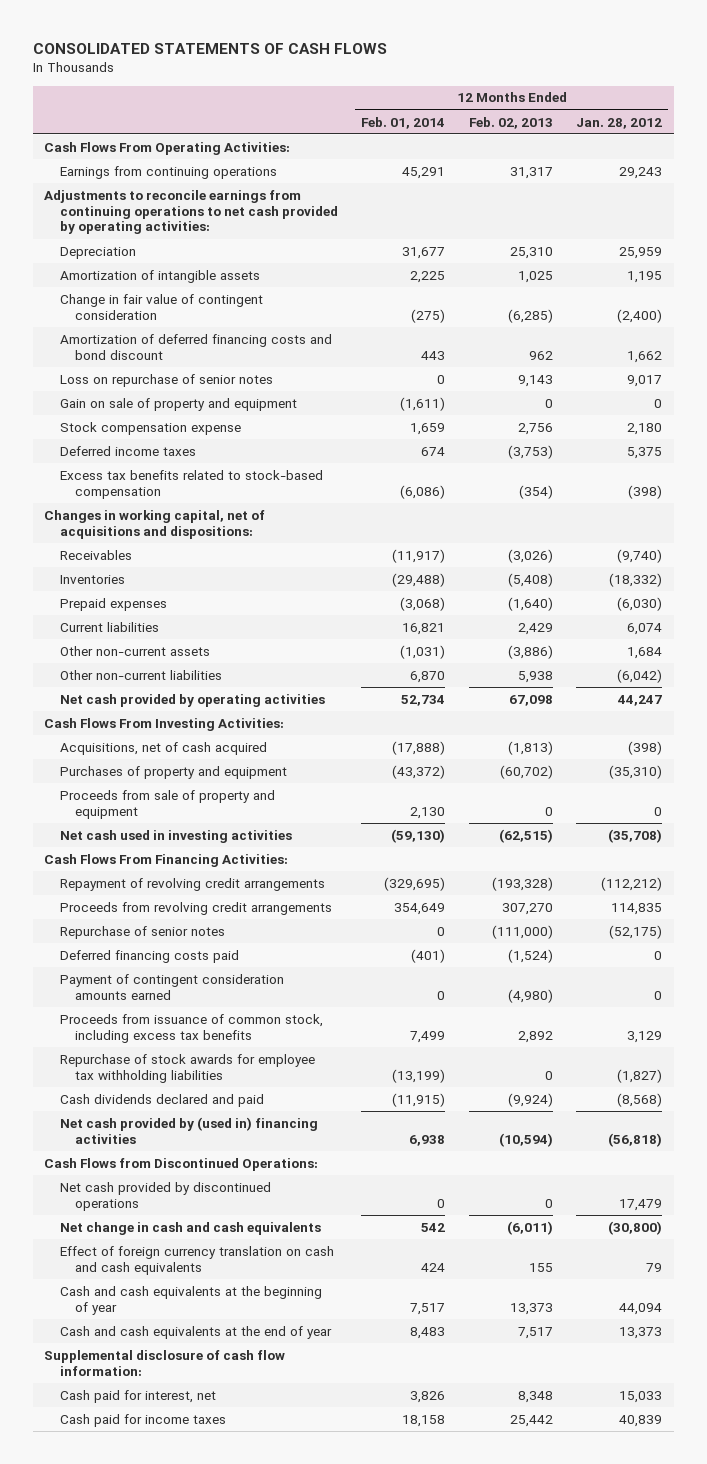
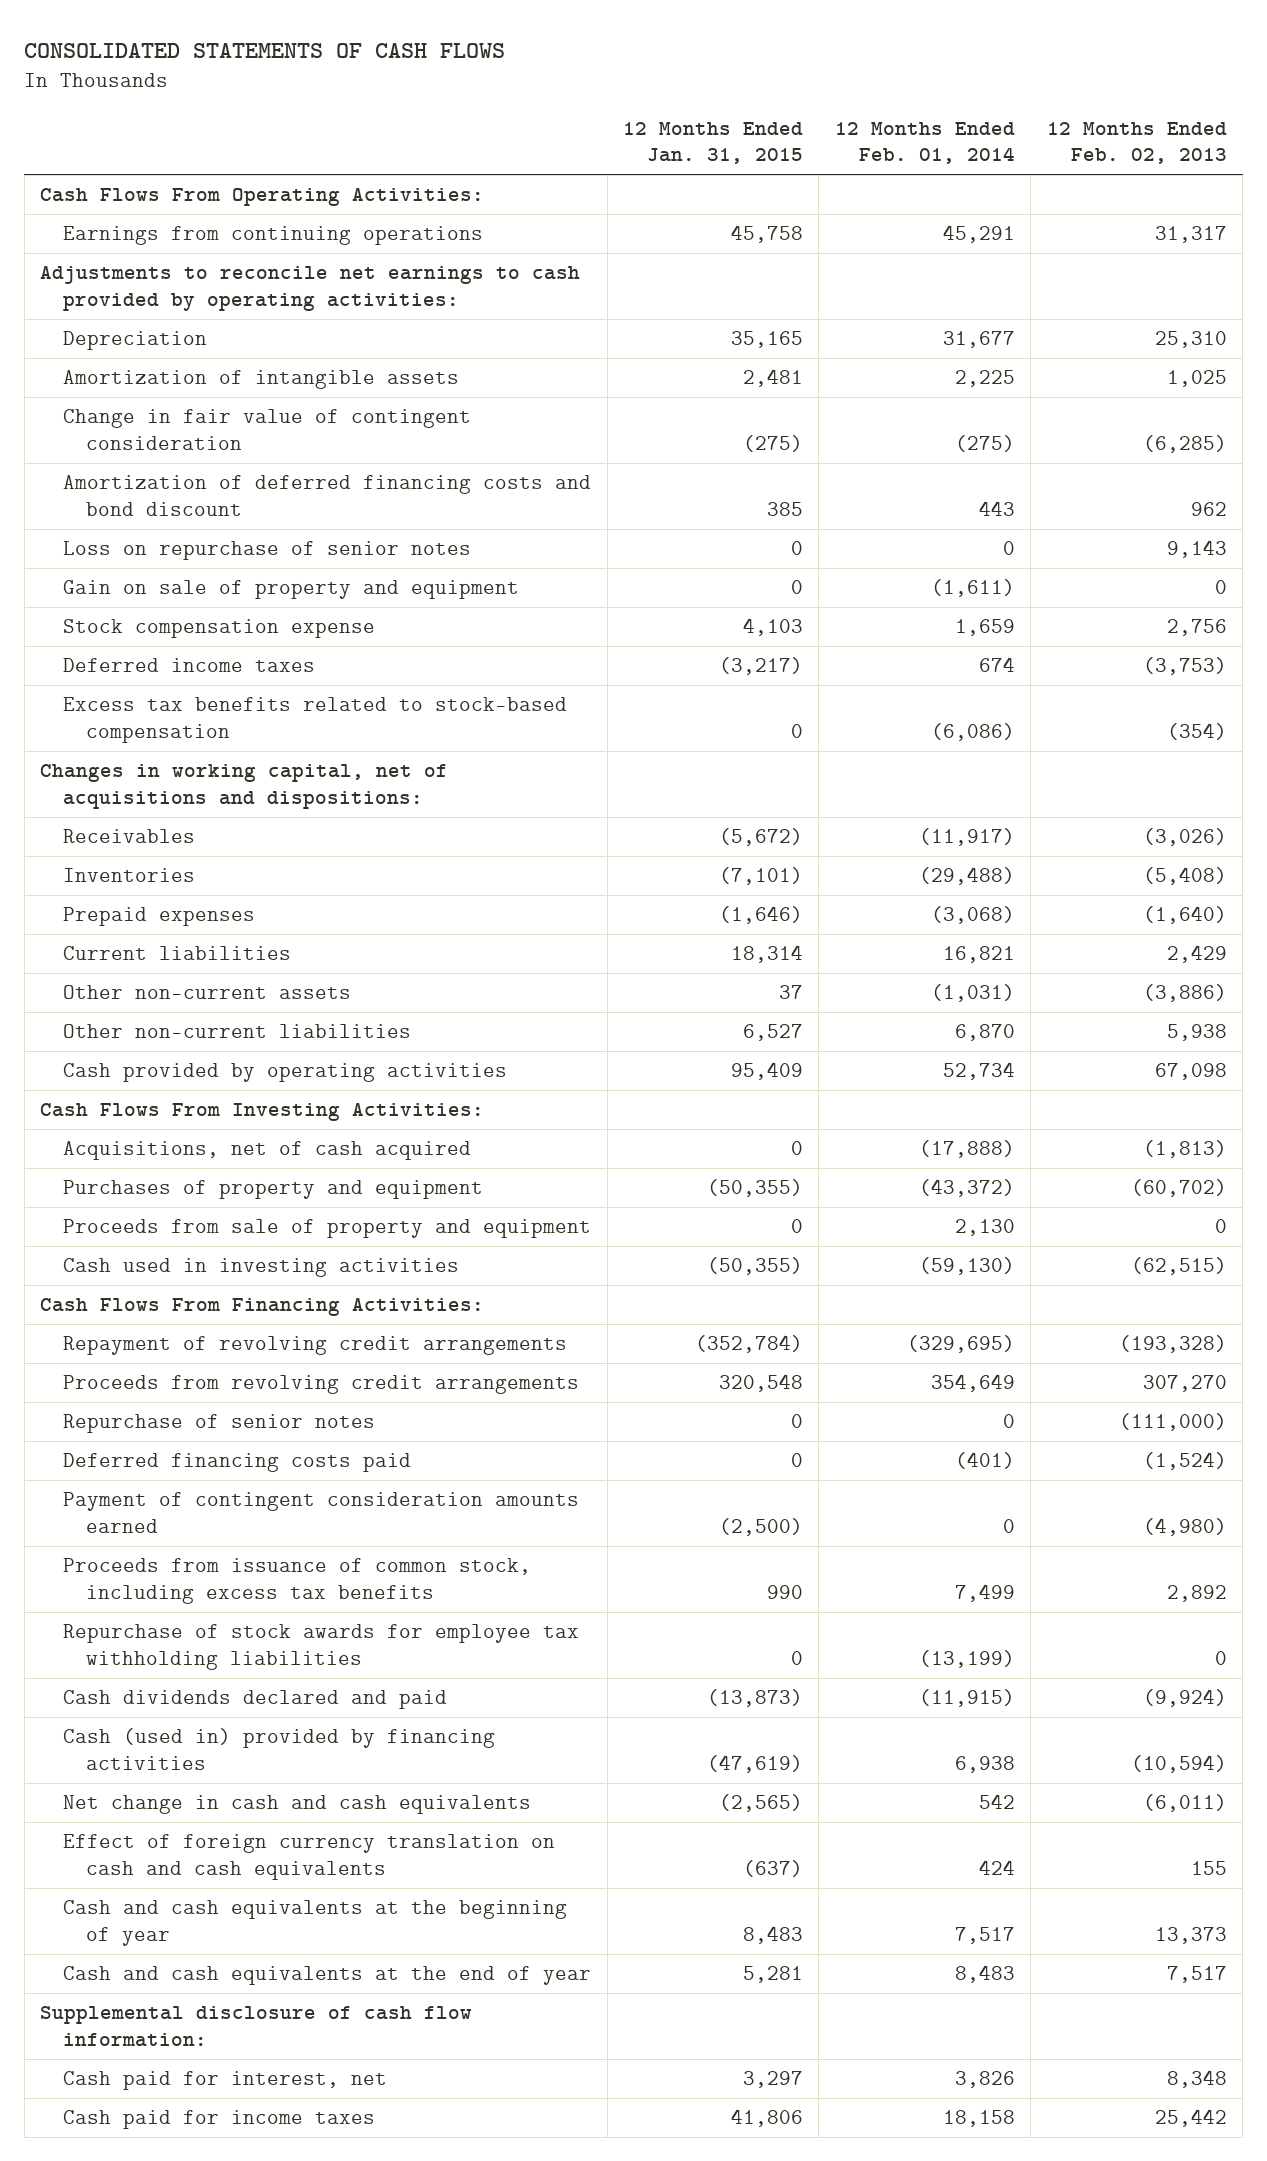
[576,117,663,129] Jan. 28, 2012 -> none
none -> [623,121,804,165] 12 Months Ended Jan. 31, 2015
[44,189,338,235] Adjustments to reconcile earnings from continuing operations to net cash provided by operating activities: -> [40,266,581,311] Adjustments to reconcile net earnings to cash provided by operating activities:
[59,693,325,707] Net cash provided by operating activities -> [63,1063,508,1083] Cash provided by operating activities
[59,829,292,843] Net cash used in investing activities -> [63,1258,460,1278] Cash used in investing activities
[44,1157,319,1171] Cash Flows from Discontinued Operations: -> none
[59,1181,271,1211] Net cash provided by discontinued operations -> none
[59,1116,318,1144] Net cash provided by (used in) financing activities -> [63,1728,496,1770] Cash (used in) provided by financing activities

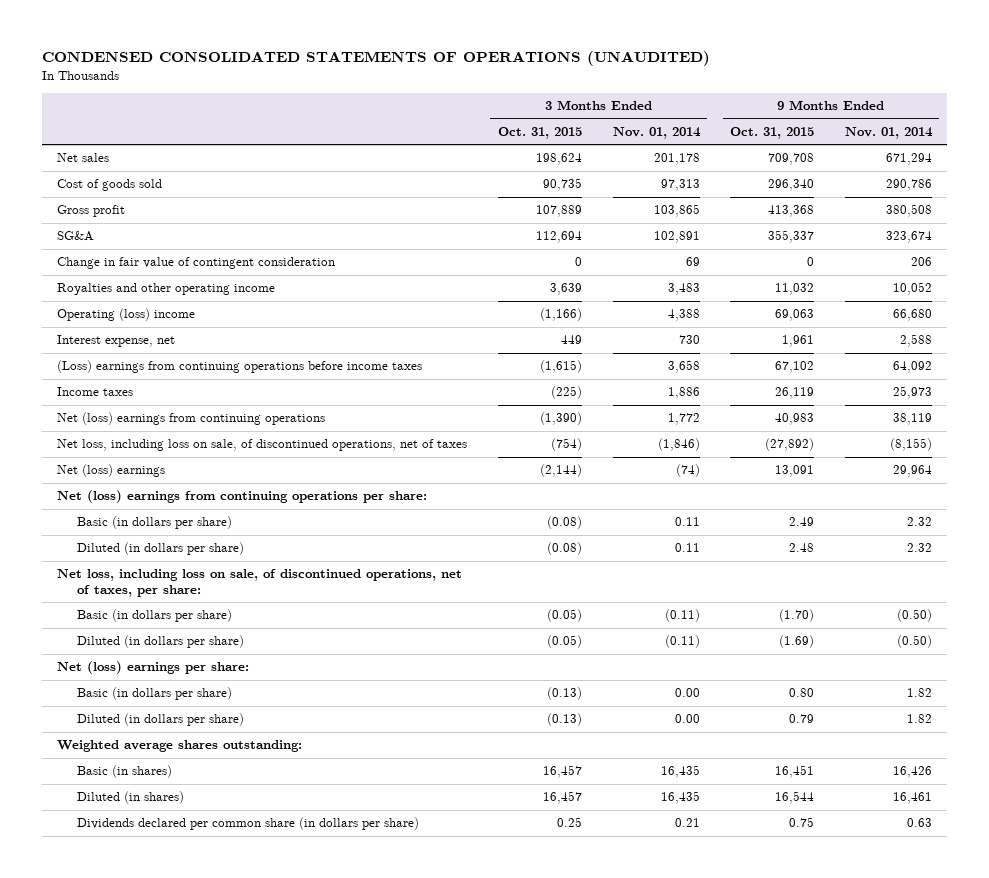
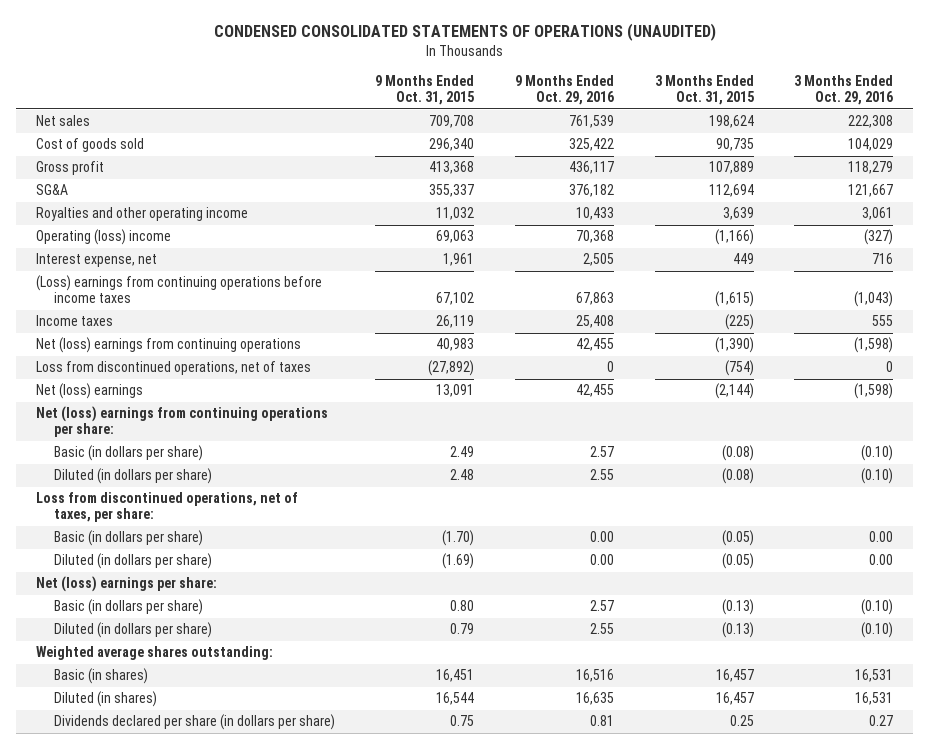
[612,126,701,139] Nov. 01, 2014 -> none
[844,126,933,139] Nov. 01, 2014 -> none
none -> [515,75,615,106] 9 Months Ended Oct. 29, 2016
none -> [794,75,894,106] 3 Months Ended Oct. 29, 2016
[57,257,336,270] Change in fair value of contingent consideration -> none
[57,439,468,452] Net loss, including loss on sale, of discontinued operations, net of taxes -> [36,361,312,376] Loss from discontinued operations, net of taxes
[57,569,463,597] Net loss, including loss on sale, of discontinued operations, net of taxes, per share: -> [36,492,299,523] Loss from discontinued operations, net of taxes, per share:
[76,817,419,831] Dividends declared per common share (in dollars per share) -> [53,714,335,731] Dividends declared per share (in dollars per share)

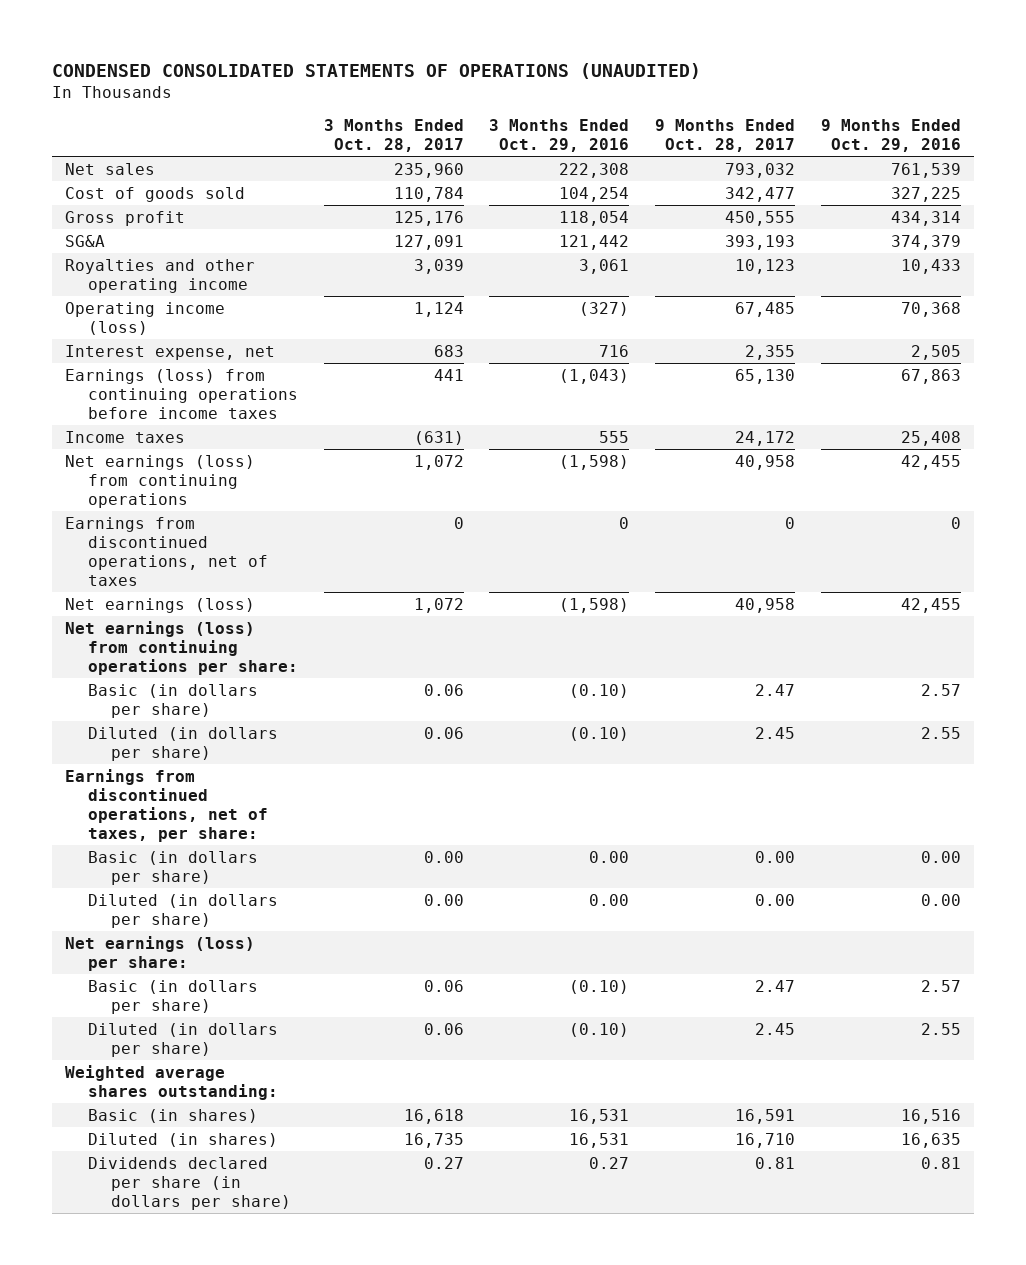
[375,75,475,106] 9 Months Ended Oct. 31, 2015 -> none
[654,75,754,106] 3 Months Ended Oct. 31, 2015 -> none
none -> [323,118,464,152] 3 Months Ended Oct. 28, 2017
none -> [655,118,796,152] 9 Months Ended Oct. 28, 2017
[569,138,615,152] 325,422 -> [890,186,961,202] 327,225
[848,138,894,152] 104,029 -> [559,186,630,202] 104,254
[569,161,615,175] 436,117 -> [890,210,961,226] 434,314
[848,161,894,175] 118,279 -> [559,210,630,226] 118,054
[569,184,615,198] 376,182 -> [890,234,961,250] 374,379
[848,184,894,198] 121,667 -> [559,234,630,250] 121,442
[36,229,172,246] Operating (loss) income -> [65,301,226,335] Operating income (loss)
[36,275,323,304] (Loss) earnings from continuing operations before income taxes -> [65,368,298,419] Earnings (loss) from continuing operations before income taxes
[36,337,302,354] Net (loss) earnings from continuing operations -> [65,454,256,508] Net earnings (loss) from continuing operations
[36,361,312,376] Loss from discontinued operations, net of taxes -> [65,516,268,586] Earnings from discontinued operations, net of taxes
[36,383,144,400] Net (loss) earnings -> [65,597,256,613] Net earnings (loss)
[36,406,329,438] Net (loss) earnings from continuing operations per share: -> [65,620,298,675] Net earnings (loss) from continuing operations per share:
[36,492,299,523] Loss from discontinued operations, net of taxes, per share: -> [65,768,268,842] Earnings from discontinued operations, net of taxes, per share:
[36,576,218,593] Net (loss) earnings per share: -> [65,935,256,971] Net earnings (loss) per share:

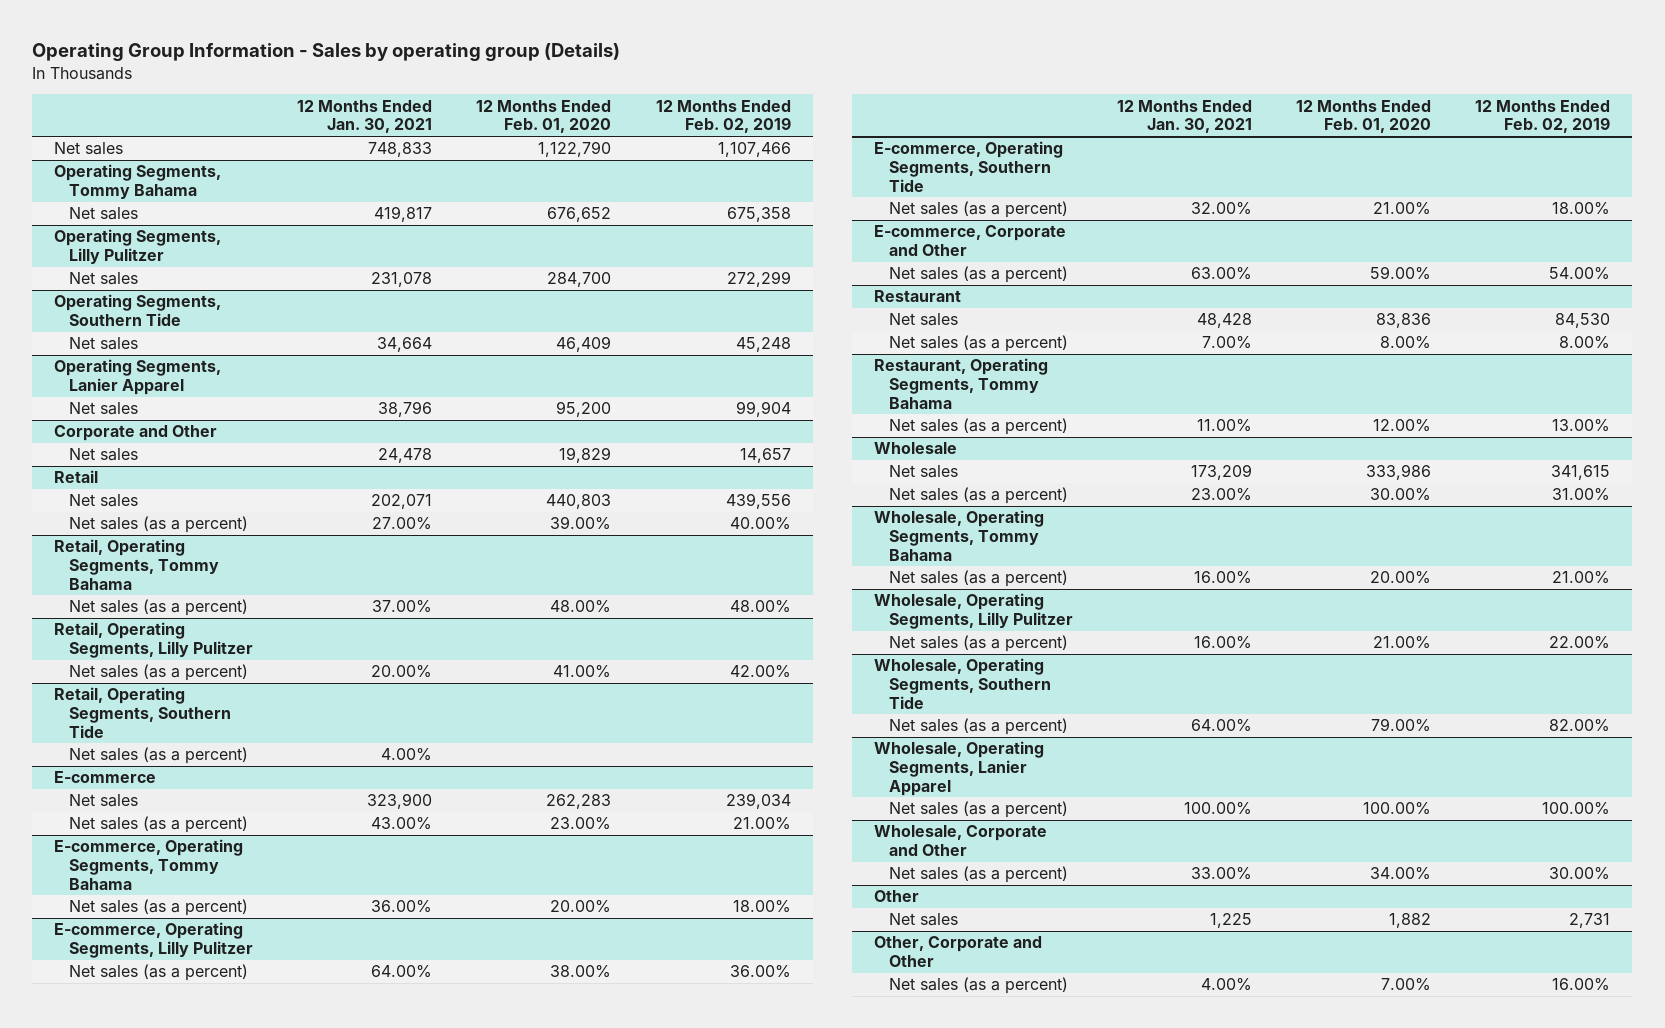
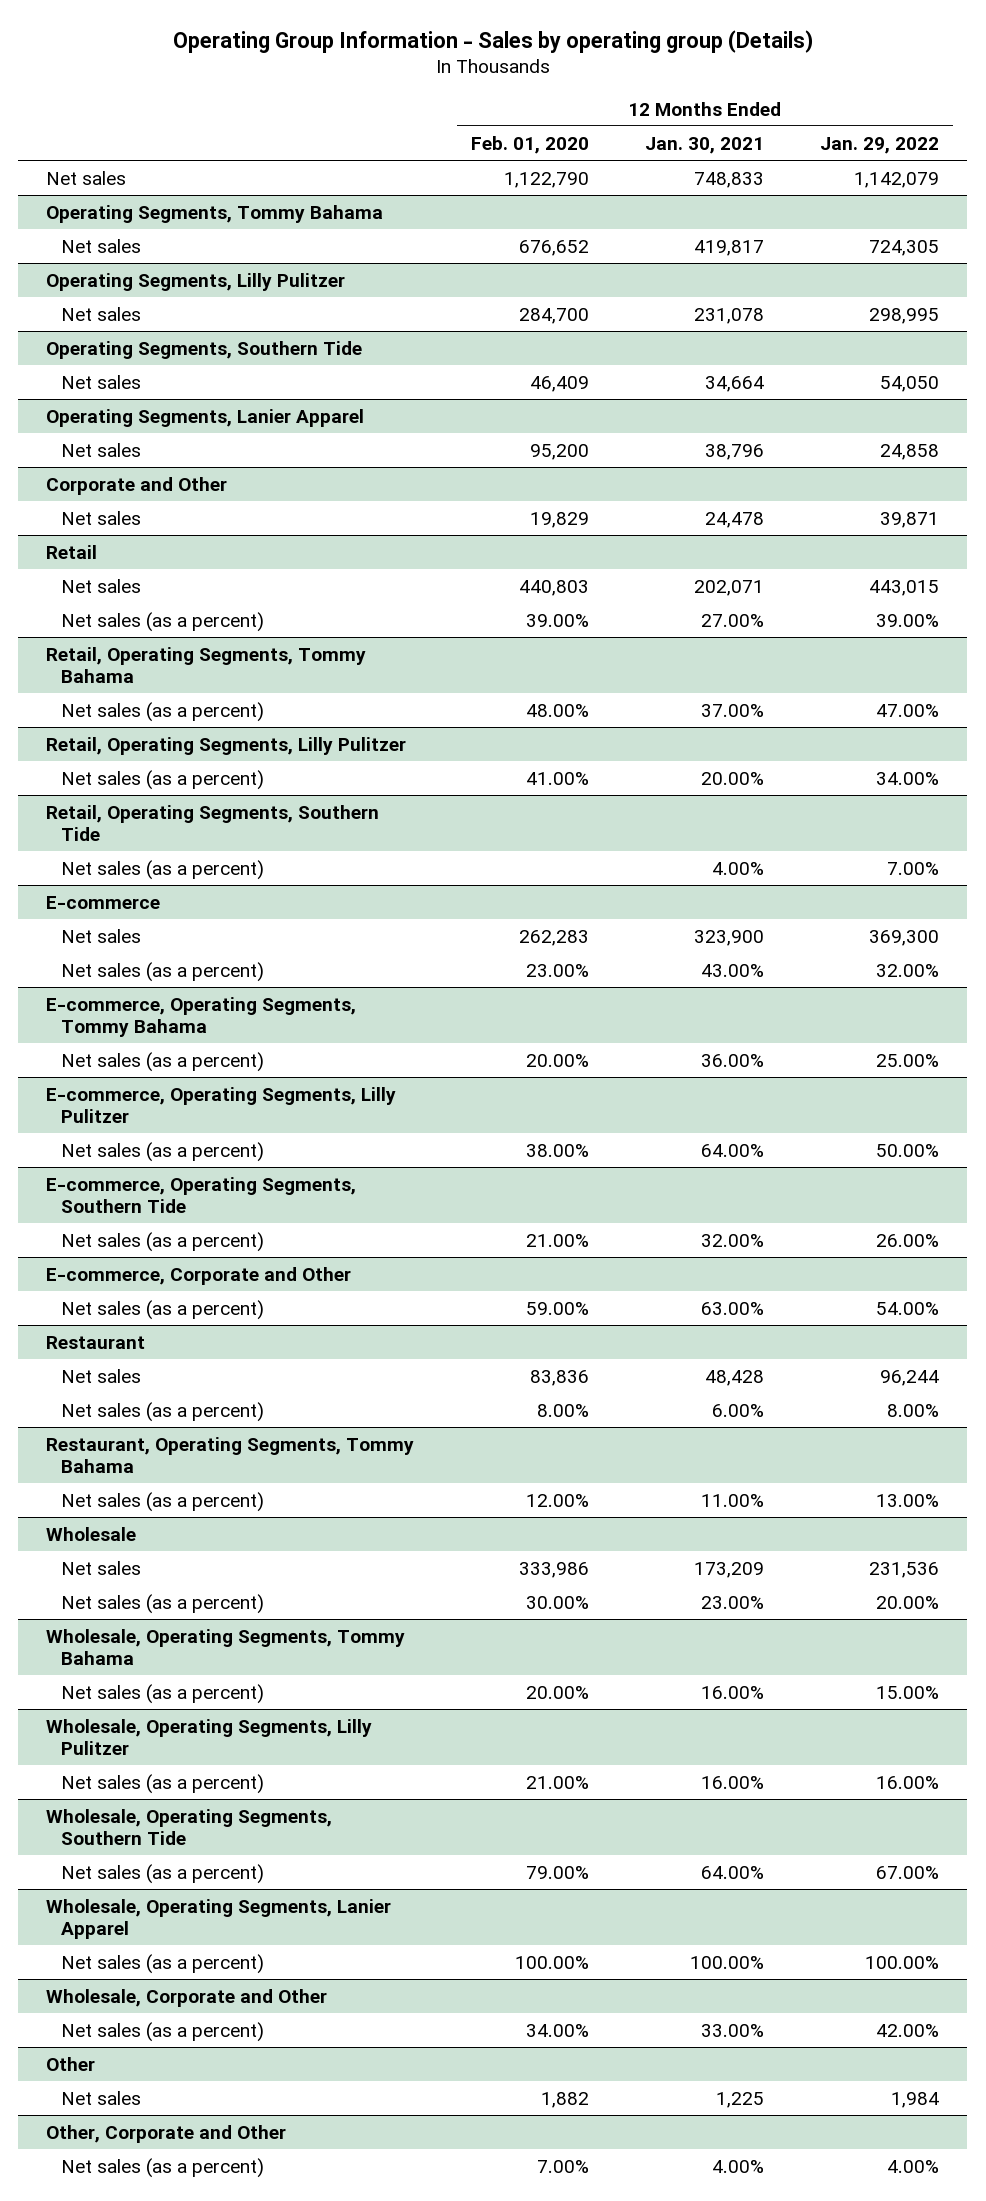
[655,99,791,134] 12 Months Ended Feb. 02, 2019 -> none
none -> [820,136,940,154] Jan. 29, 2022
[1202,336,1253,350] 7.00% -> [711,1403,764,1417] 6.00%

